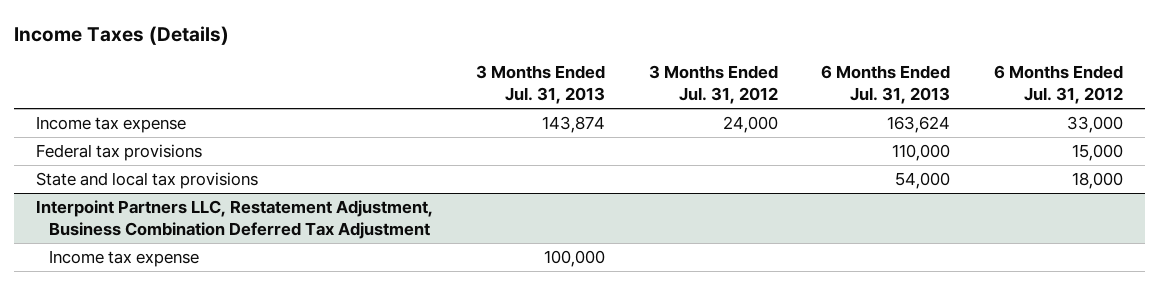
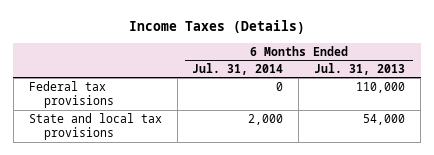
[476,65,606,104] 3 Months Ended Jul. 31, 2013 -> none
[648,65,778,104] 3 Months Ended Jul. 31, 2012 -> none
[993,65,1123,104] 6 Months Ended Jul. 31, 2012 -> none
none -> [192,62,284,75] Jul. 31, 2014
[35,116,186,134] Income tax expense -> none
[35,200,433,240] Interpoint Partners LLC, Restatement Adjustment, Business Combination Deferred Tax Adjustment -> none
[49,250,200,268] Income tax expense -> none

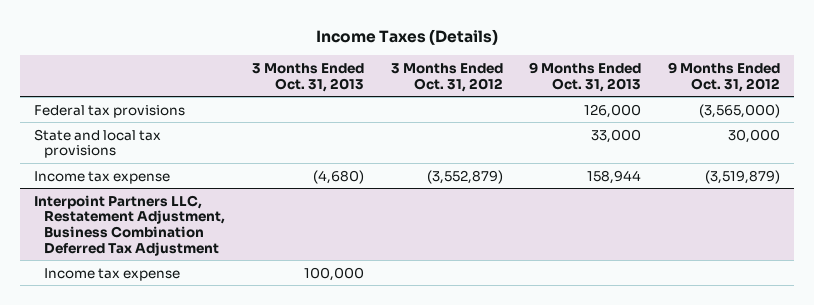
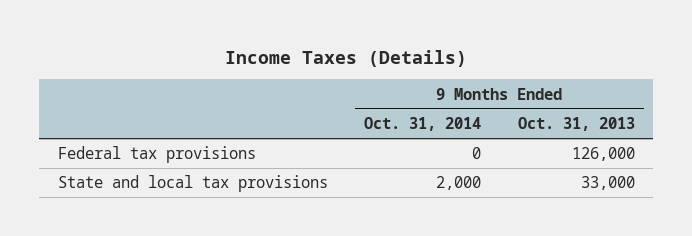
[251,62,364,92] 3 Months Ended Oct. 31, 2013 -> none
[390,62,503,92] 3 Months Ended Oct. 31, 2012 -> none
[668,61,781,92] 9 Months Ended Oct. 31, 2012 -> none
none -> [364,117,482,132] Oct. 31, 2014
[33,170,170,184] Income tax expense -> none
[33,194,225,256] Interpoint Partners LLC, Restatement Adjustment, Business Combination Deferred Tax Adjustment -> none
[43,267,180,281] Income tax expense -> none

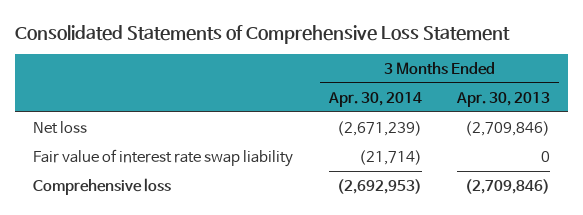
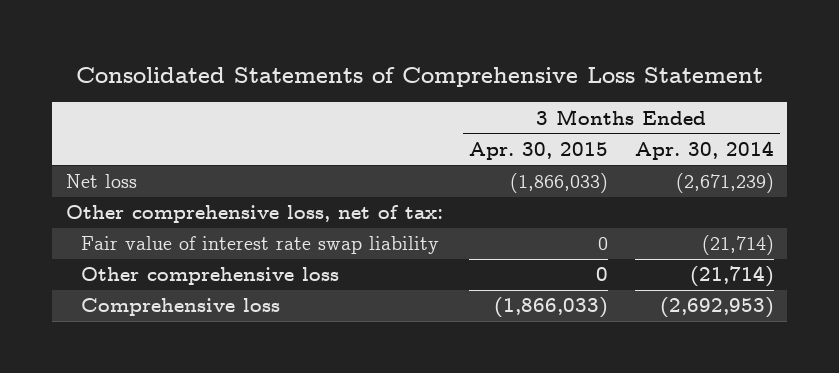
[456,91,551,107] Apr. 30, 2013 -> none
none -> [469,142,609,161] Apr. 30, 2015
none -> [65,205,443,224] Other comprehensive loss, net of tax:
none -> [80,267,339,286] Other comprehensive loss

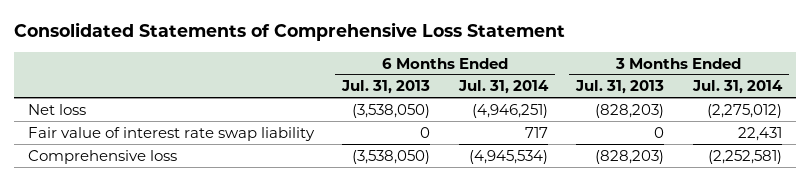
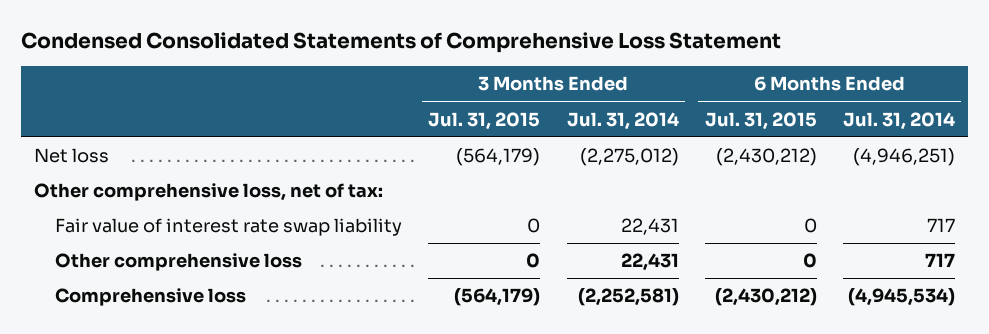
[13,21,565,41] Consolidated Statements of Comprehensive Loss Statement -> [20,32,781,54] Condensed Consolidated Statements of Comprehensive Loss Statement
[341,80,431,95] Jul. 31, 2013 -> none
[575,80,665,95] Jul. 31, 2013 -> none
none -> [428,111,541,130] Jul. 31, 2015
none -> [704,111,817,130] Jul. 31, 2015
none -> [33,183,383,202] Other comprehensive loss, net of tax:
none -> [55,253,303,272] Other comprehensive loss

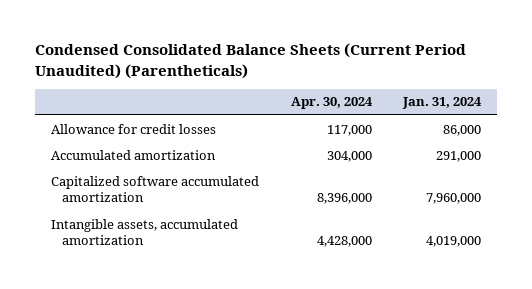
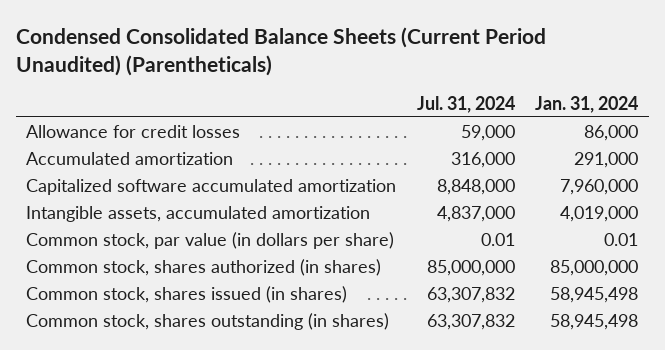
[290,97,373,110] Apr. 30, 2024 -> none
none -> [416,95,515,113] Jul. 31, 2024
none -> [26,231,395,249] Common stock, par value (in dollars per share)
none -> [26,258,382,276] Common stock, shares authorized (in shares)
none -> [26,285,348,303] Common stock, shares issued (in shares)
none -> [26,312,390,330] Common stock, shares outstanding (in shares)

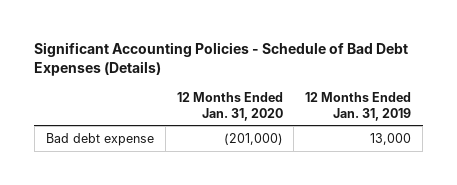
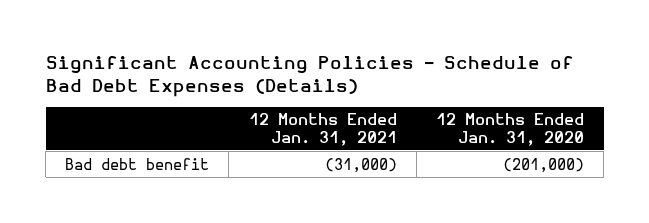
[305,92,412,121] 12 Months Ended Jan. 31, 2019 -> none
none -> [248,113,397,146] 12 Months Ended Jan. 31, 2021
[45,132,154,146] Bad debt expense -> [65,157,210,170] Bad debt benefit

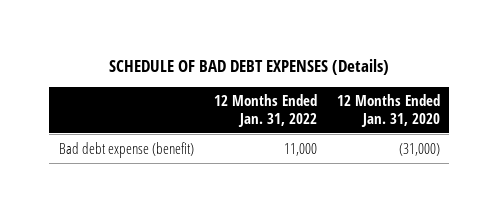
[45,55,574,97] Significant Accounting Policies - Schedule of Bad Debt Expenses (Details) -> [109,58,390,75] SCHEDULE OF BAD DEBT EXPENSES (Details)
[248,113,397,146] 12 Months Ended Jan. 31, 2021 -> none
none -> [213,94,317,127] 12 Months Ended Jan. 31, 2022
[65,157,210,170] Bad debt benefit -> [59,141,195,158] Bad debt expense (benefit)
[503,157,585,173] (201,000) -> [398,142,440,156] (31,000)

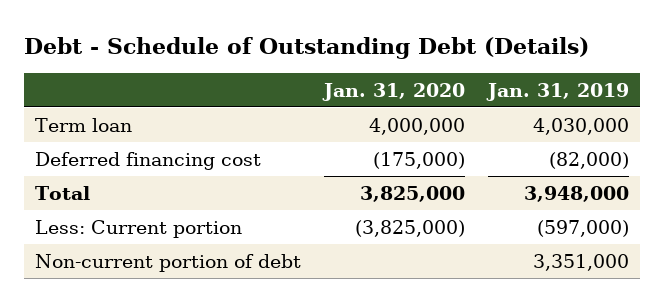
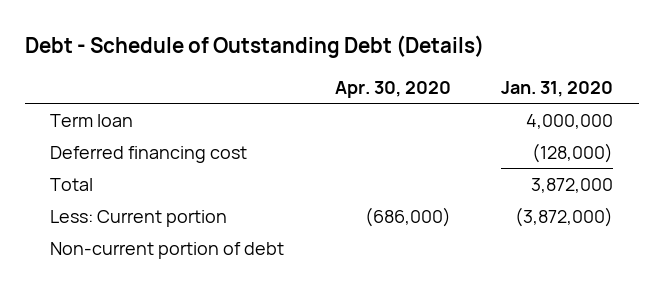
[485,82,629,101] Jan. 31, 2019 -> none
none -> [334,80,451,98] Apr. 30, 2020
[372,151,465,169] (175,000) -> [532,142,614,163] (128,000)
[359,185,465,202] 3,825,000 -> [531,177,614,193] 3,872,000
[354,219,465,237] (3,825,000) -> [515,206,614,227] (3,872,000)

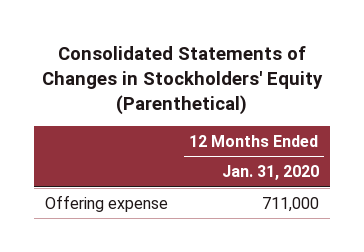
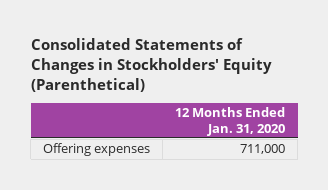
[45,194,169,212] Offering expense -> [43,143,151,157] Offering expenses

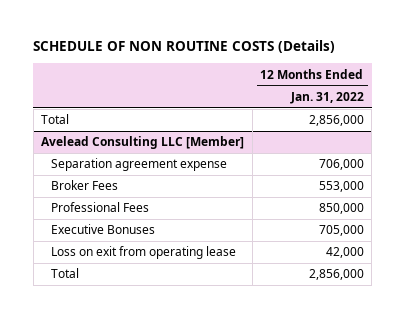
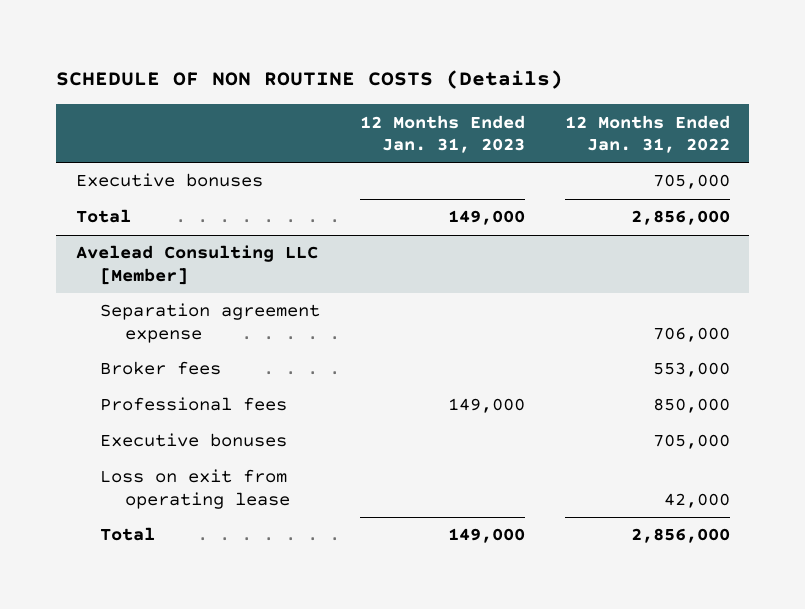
none -> [359,114,525,154] 12 Months Ended Jan. 31, 2023
none -> [75,173,263,188] Executive bonuses
[51,180,119,191] Broker Fees -> [100,361,222,376] Broker fees
[51,202,150,213] Professional Fees -> [100,397,288,412] Professional fees
[51,224,156,235] Executive Bonuses -> [100,433,288,448] Executive bonuses

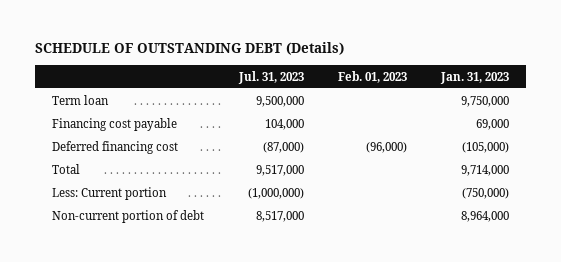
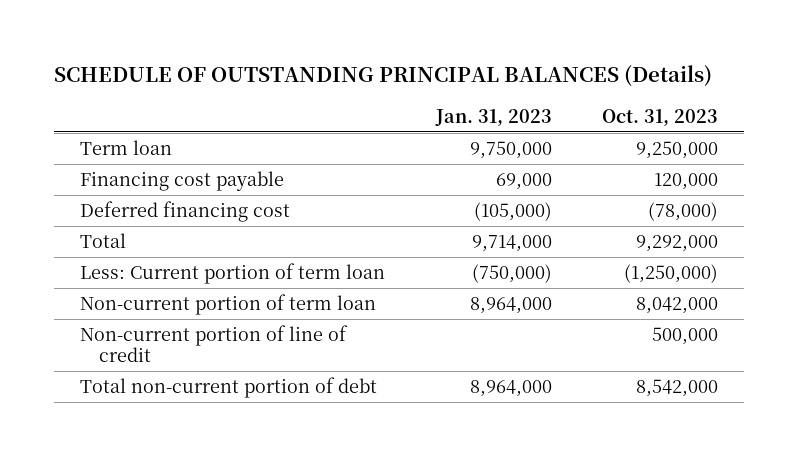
[35,42,345,56] SCHEDULE OF OUTSTANDING DEBT (Details) -> [54,65,713,88] SCHEDULE OF OUTSTANDING PRINCIPAL BALANCES (Details)
[237,70,304,84] Jul. 31, 2023 -> none
[337,70,407,83] Feb. 01, 2023 -> none
none -> [602,108,719,126] Oct. 31, 2023
[52,186,168,200] Less: Current portion -> [79,263,385,285] Less: Current portion of term loan
none -> [79,294,376,316] Non-current portion of term loan
none -> [79,325,348,363] Non-current portion of line of credit
[52,209,205,223] Non-current portion of debt -> [79,377,377,399] Total non-current portion of debt

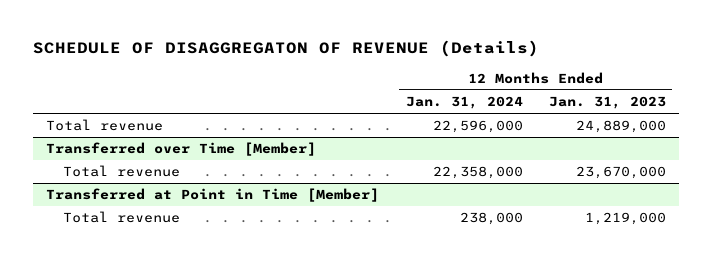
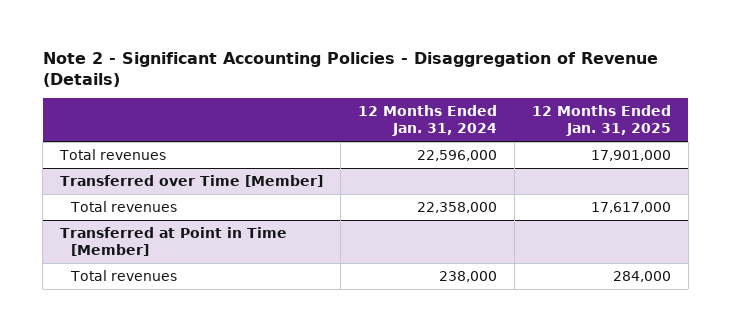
[33,40,540,58] SCHEDULE OF DISAGGREGATON OF REVENUE (Details) -> [42,51,658,87] Note 2 - Significant Accounting Policies - Disaggregation of Revenue (Details)
[548,95,666,109] Jan. 31, 2023 -> none
none -> [531,105,671,137] 12 Months Ended Jan. 31, 2025
[46,119,164,132] Total revenue -> [59,148,167,160] Total revenues
[63,165,181,178] Total revenue -> [70,200,178,212] Total revenues
[63,211,181,224] Total revenue -> [70,269,178,281] Total revenues

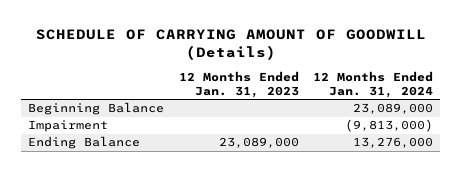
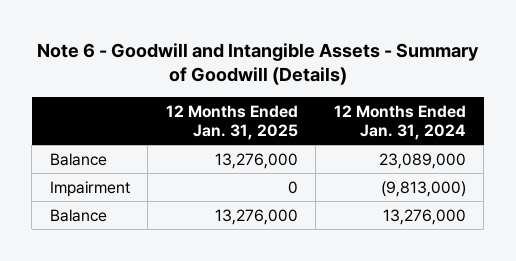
[35,29,426,61] SCHEDULE OF CARRYING AMOUNT OF GOODWILL (Details) -> [36,42,479,86] Note 6 - Goodwill and Intangible Assets - Summary of Goodwill (Details)
[178,71,299,98] 12 Months Ended Jan. 31, 2023 -> none
none -> [165,104,298,140] 12 Months Ended Jan. 31, 2025
[28,102,165,116] Beginning Balance -> [49,152,107,166] Balance
[28,136,141,150] Ending Balance -> [49,208,107,222] Balance

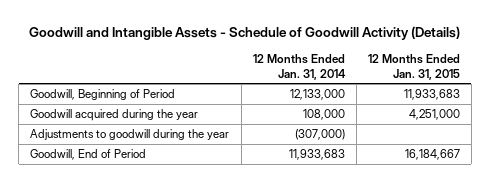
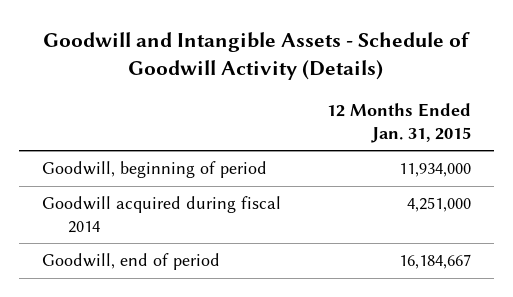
[252,53,346,80] 12 Months Ended Jan. 31, 2014 -> none
[30,129,230,141] Adjustments to goodwill during the year -> none
[30,89,176,101] Goodwill, Beginning of Period -> [41,161,267,179] Goodwill, beginning of period
[403,89,460,101] 11,933,683 -> [398,163,471,178] 11,934,000
[30,109,199,122] Goodwill acquired during the year -> [41,196,281,233] Goodwill acquired during fiscal 2014
[30,149,147,161] Goodwill, End of Period -> [41,253,220,271] Goodwill, end of period

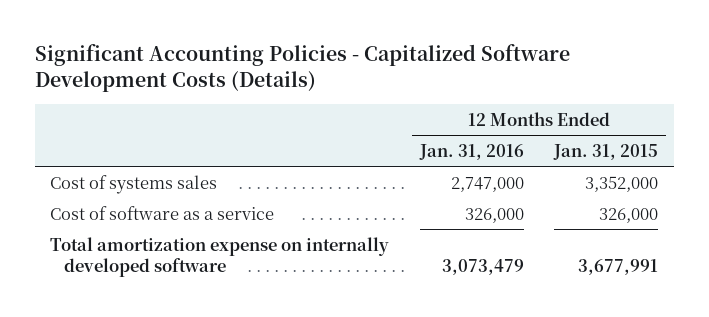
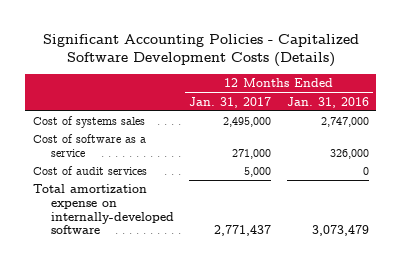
[553,143,659,160] Jan. 31, 2015 -> none
none -> [189,96,272,108] Jan. 31, 2017
none -> [33,166,148,176] Cost of audit services
[50,236,390,278] Total amortization expense on internally developed software -> [33,184,174,235] Total amortization expense on internally-developed software

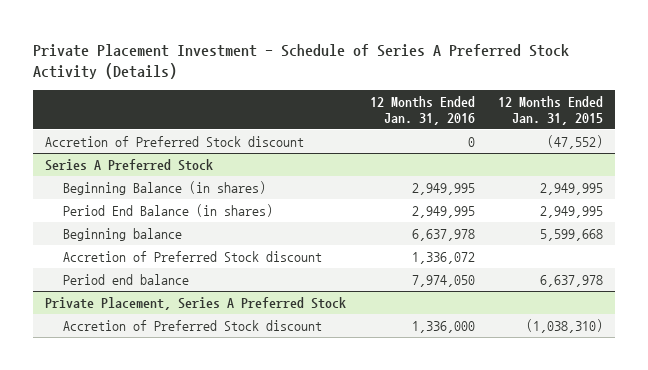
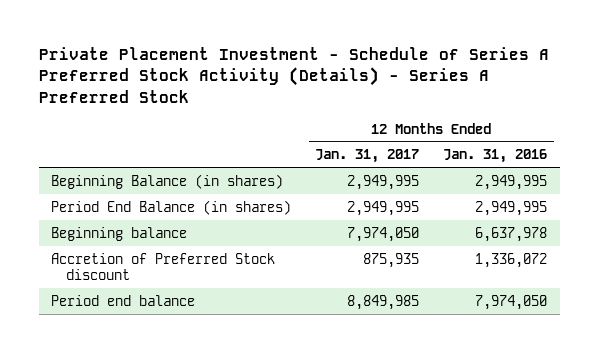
[33,43,570,80] Private Placement Investment - Schedule of Series A Preferred Stock Activity (Details) -> [38,47,549,103] Private Placement Investment - Schedule of Series A Preferred Stock Activity (Details) - Series A Preferred Stock
[498,95,604,125] 12 Months Ended Jan. 31, 2015 -> none
none -> [315,149,420,164] Jan. 31, 2017
[45,135,305,147] Accretion of Preferred Stock discount -> none
[45,158,214,171] Series A Preferred Stock -> none
[45,296,347,310] Private Placement, Series A Preferred Stock -> none
[62,319,322,331] Accretion of Preferred Stock discount -> none

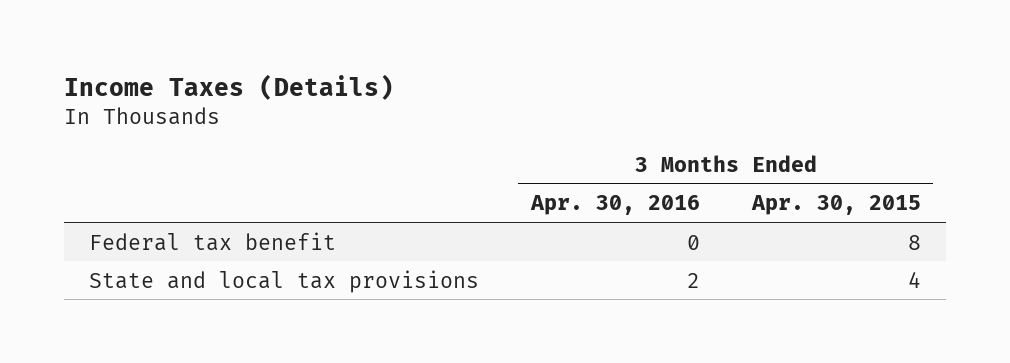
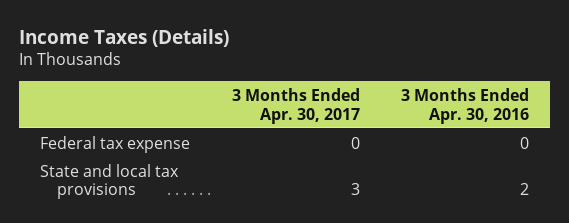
[750,195,921,216] Apr. 30, 2015 -> none
none -> [231,88,360,124] 3 Months Ended Apr. 30, 2017
[89,231,337,251] Federal tax benefit -> [39,135,190,153] Federal tax expense

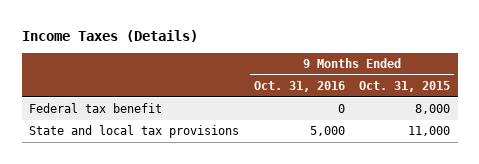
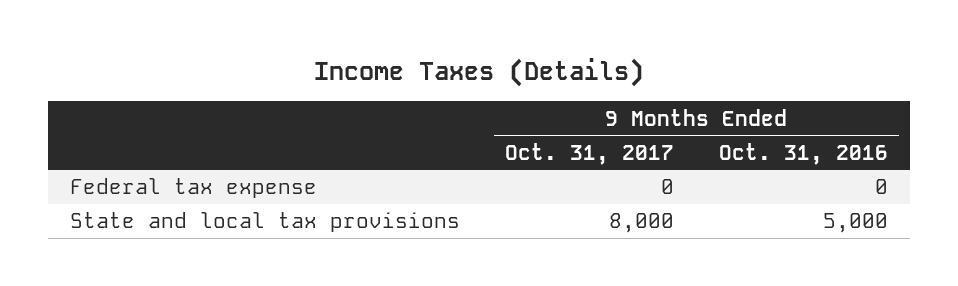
[359,81,451,93] Oct. 31, 2015 -> none
none -> [504,142,674,165] Oct. 31, 2017
[29,103,163,114] Federal tax benefit -> [69,178,317,199] Federal tax expense

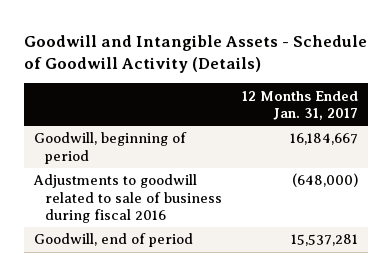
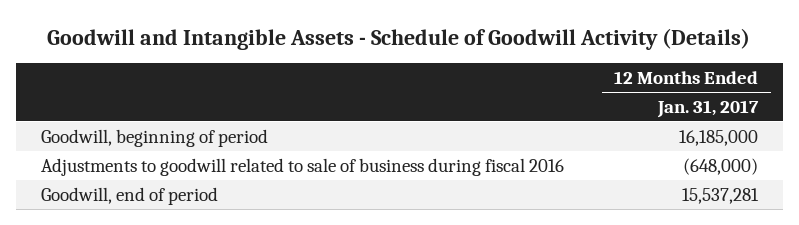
[289,133,358,146] 16,184,667 -> [679,129,759,146] 16,185,000

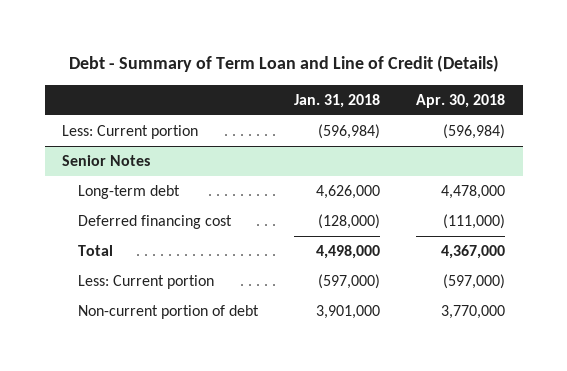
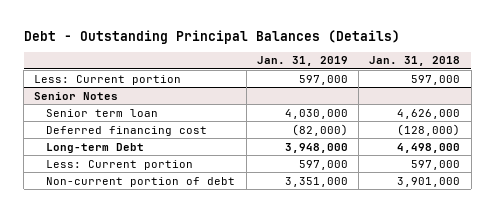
[68,55,499,73] Debt - Summary of Term Loan and Line of Credit (Details) -> [23,29,400,44] Debt - Outstanding Principal Balances (Details)
[415,94,505,109] Apr. 30, 2018 -> none
none -> [256,56,348,67] Jan. 31, 2019
[317,124,380,140] (596,984) -> [411,74,461,85] 597,000
[78,185,181,200] Long-term debt -> [46,108,159,117] Senior term loan
[78,245,114,257] Total -> [46,142,145,153] Long-term Debt
[317,274,380,290] (597,000) -> [411,159,461,170] 597,000

